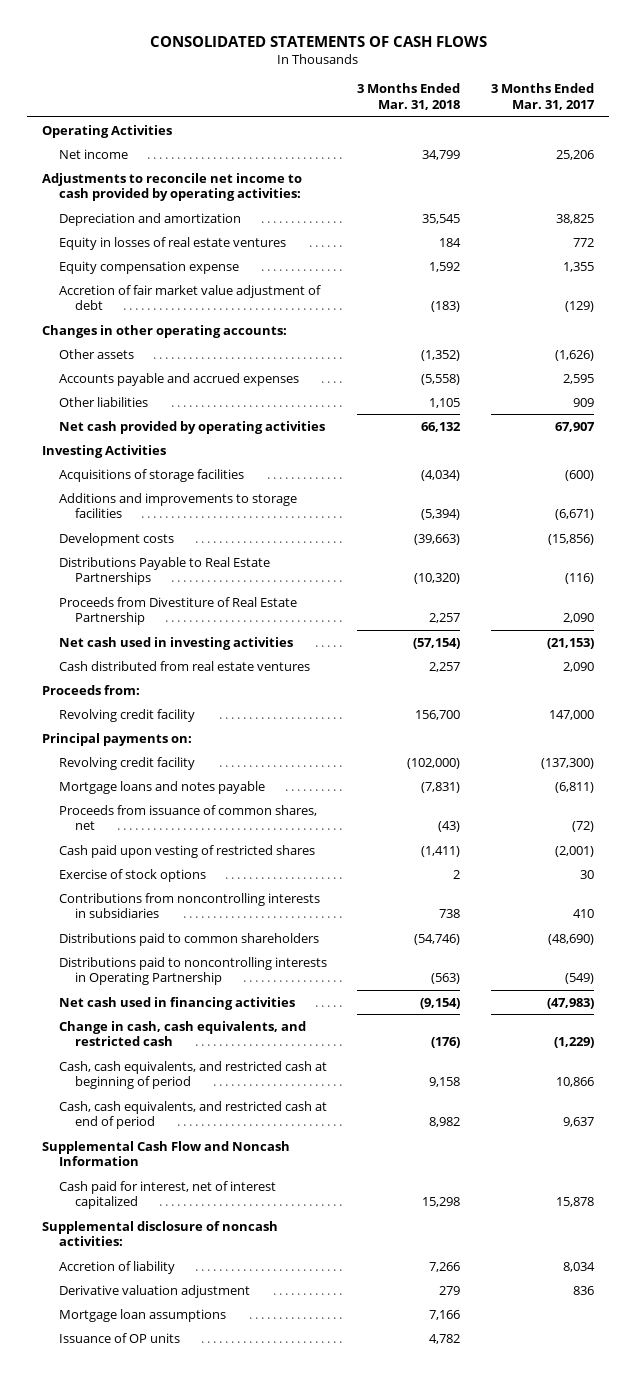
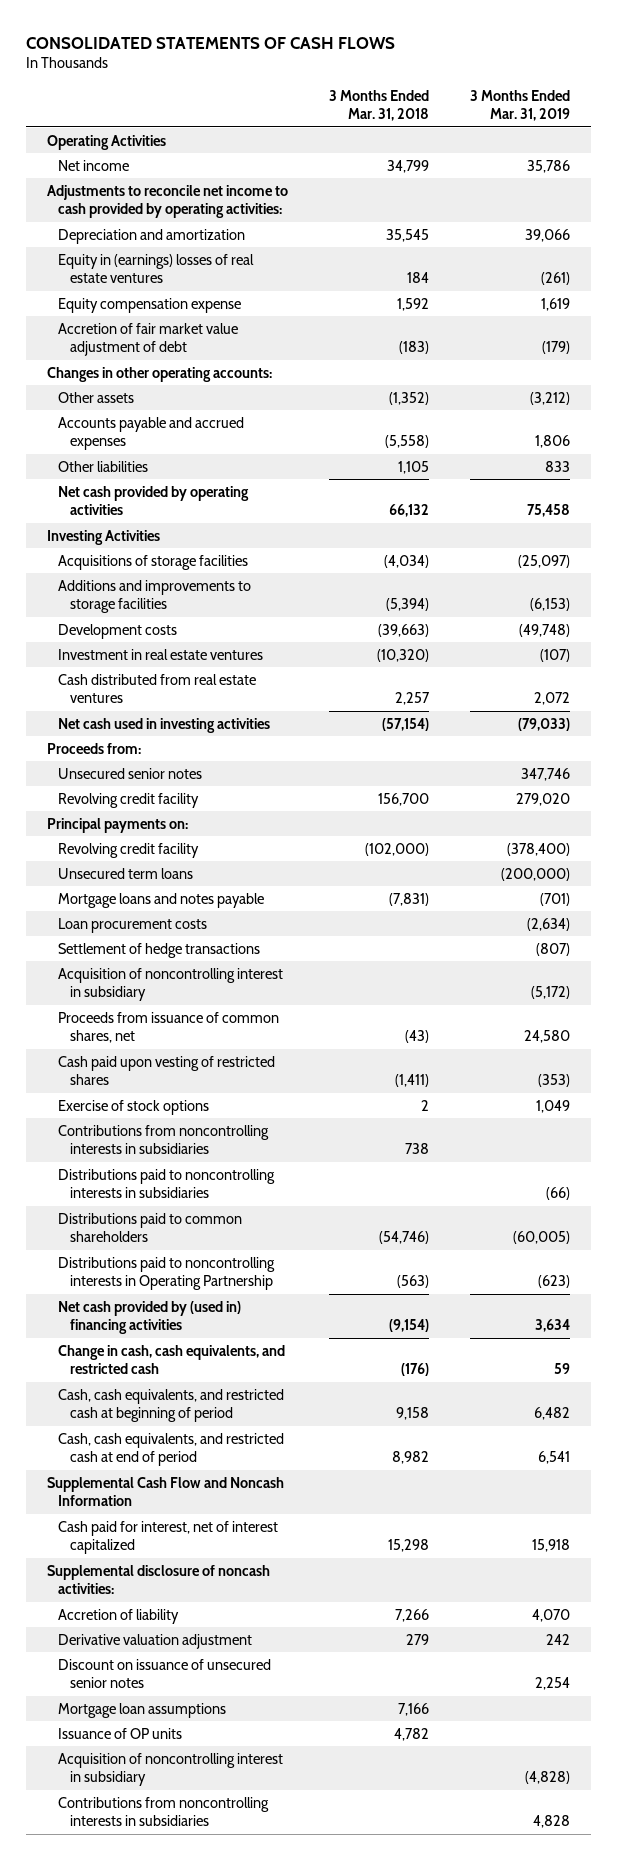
[490,83,595,111] 3 Months Ended Mar. 31, 2017 -> none
none -> [470,89,571,122] 3 Months Ended Mar. 31, 2019
[58,236,286,250] Equity in losses of real estate ventures -> [58,253,255,284] Equity in (earnings) losses of real estate ventures
[58,596,297,626] Proceeds from Divestiture of Real Estate Partnership -> none
[58,556,270,586] Distributions Payable to Real Estate Partnerships -> [58,648,264,660] Investment in real estate ventures
[58,636,293,650] Net cash used in investing activities -> [58,717,271,733] Net cash used in investing activities
none -> [58,767,203,779] Unsecured senior notes
none -> [58,867,194,879] Unsecured term loans
none -> [58,917,208,933] Loan procurement costs
none -> [58,942,261,958] Settlement of hedge transactions
none -> [58,967,284,1002] Acquisition of noncontrolling interest in subsidiary
none -> [58,1168,276,1199] Distributions paid to noncontrolling interests in subsidiaries
[58,996,295,1010] Net cash used in financing activities -> [58,1300,242,1335] Net cash provided by (used in) financing activities
none -> [58,1658,272,1689] Discount on issuance of unsecured senior notes
none -> [58,1752,284,1787] Acquisition of noncontrolling interest in subsidiary
none -> [58,1796,270,1827] Contributions from noncontrolling interests in subsidiaries

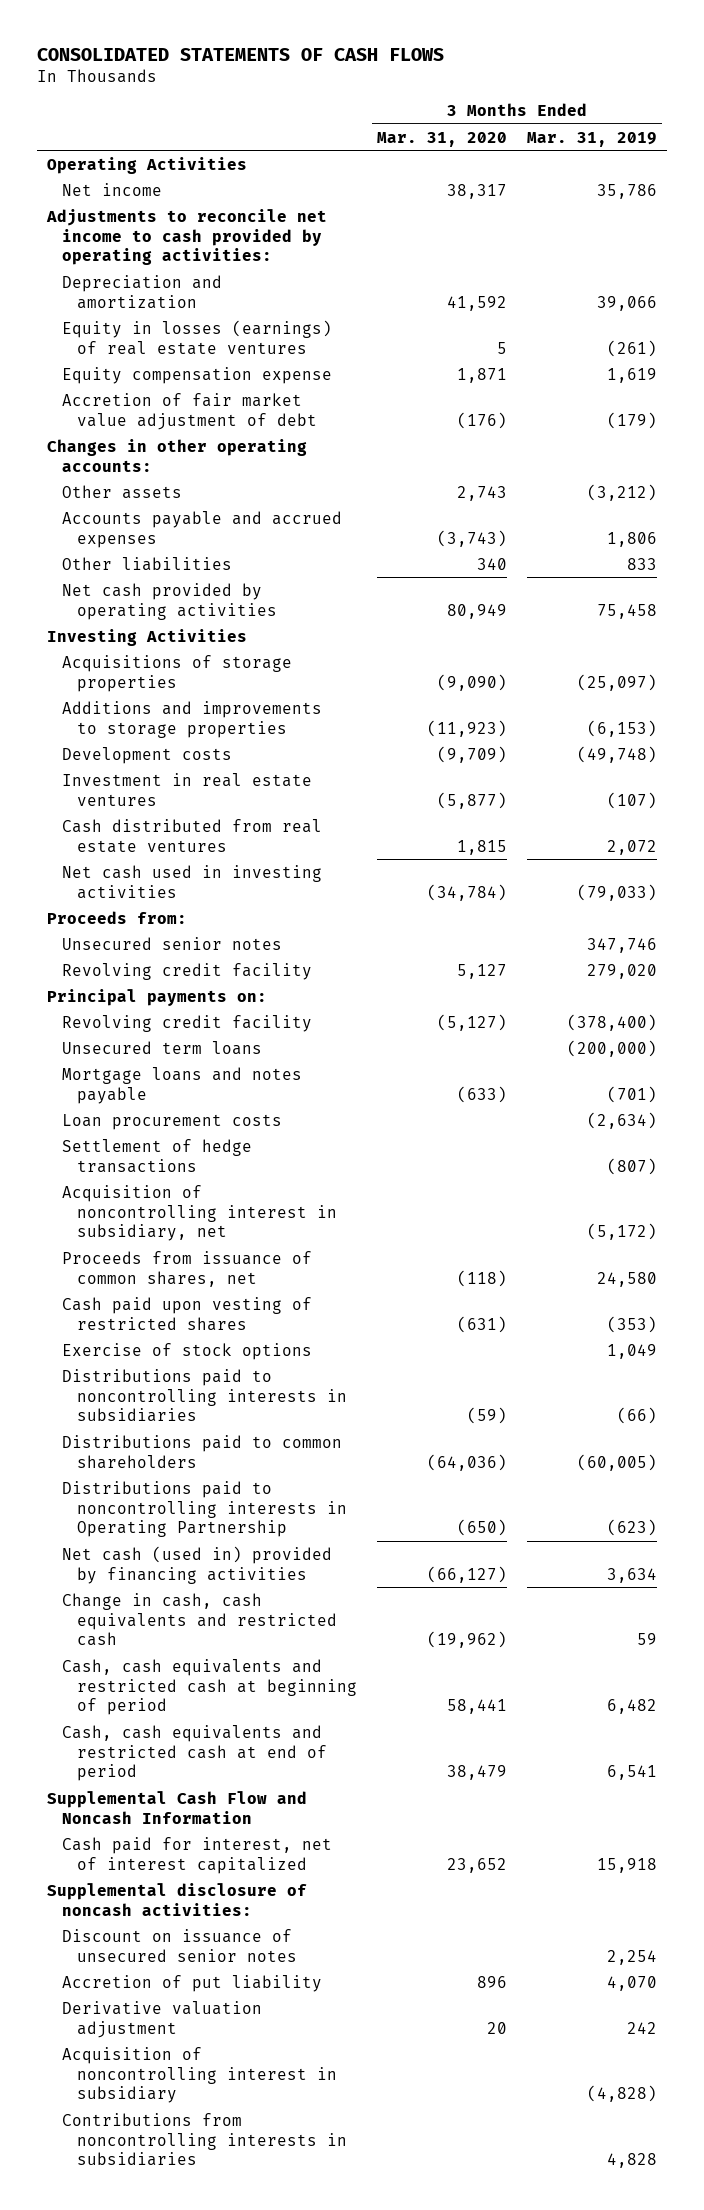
[328,89,429,122] 3 Months Ended Mar. 31, 2018 -> none
none -> [376,131,507,147] Mar. 31, 2020
[58,253,255,284] Equity in (earnings) losses of real estate ventures -> [61,319,332,355] Equity in losses (earnings) of real estate ventures
[58,554,249,570] Acquisitions of storage facilities -> [61,654,292,692] Acquisitions of storage properties
[58,579,252,614] Additions and improvements to storage facilities -> [61,700,322,738] Additions and improvements to storage properties
[58,967,284,1002] Acquisition of noncontrolling interest in subsidiary -> [61,1184,337,1242] Acquisition of noncontrolling interest in subsidiary, net
[58,1124,270,1155] Contributions from noncontrolling interests in subsidiaries -> none
[58,1300,242,1335] Net cash provided by (used in) financing activities -> [61,1545,332,1584] Net cash (used in) provided by financing activities
[58,1344,286,1375] Change in cash, cash equivalents, and restricted cash -> [61,1592,337,1647] Change in cash, cash equivalents and restricted cash
[58,1388,285,1423] Cash, cash equivalents, and restricted cash at beginning of period -> [61,1658,357,1716] Cash, cash equivalents and restricted cash at beginning of period
[58,1432,285,1467] Cash, cash equivalents, and restricted cash at end of period -> [61,1724,327,1782] Cash, cash equivalents and restricted cash at end of period
[58,1608,180,1624] Accretion of liability -> none
[58,1702,227,1718] Mortgage loan assumptions -> none
[58,1727,183,1739] Issuance of OP units -> none
none -> [61,1974,322,1992] Accretion of put liability
[58,1633,253,1649] Derivative valuation adjustment -> [61,2000,262,2038] Derivative valuation adjustment

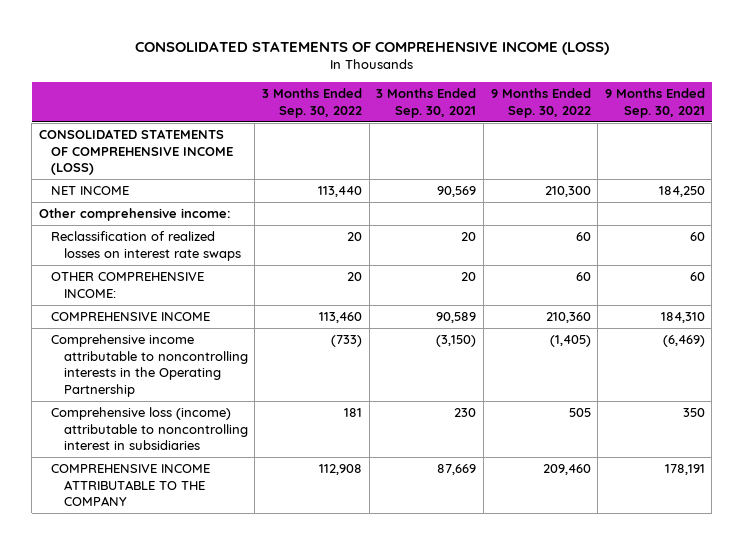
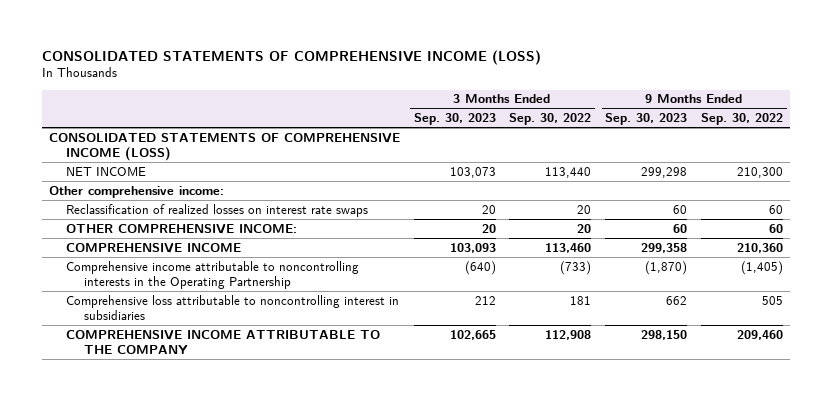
[376,88,477,118] 3 Months Ended Sep. 30, 2021 -> none
[604,88,705,118] 9 Months Ended Sep. 30, 2021 -> none
none -> [413,112,496,125] Sep. 30, 2023
none -> [605,112,688,125] Sep. 30, 2023
[51,407,248,451] Comprehensive loss (income) attributable to noncontrolling interest in subsidiaries -> [66,294,400,320] Comprehensive loss attributable to noncontrolling interest in subsidiaries

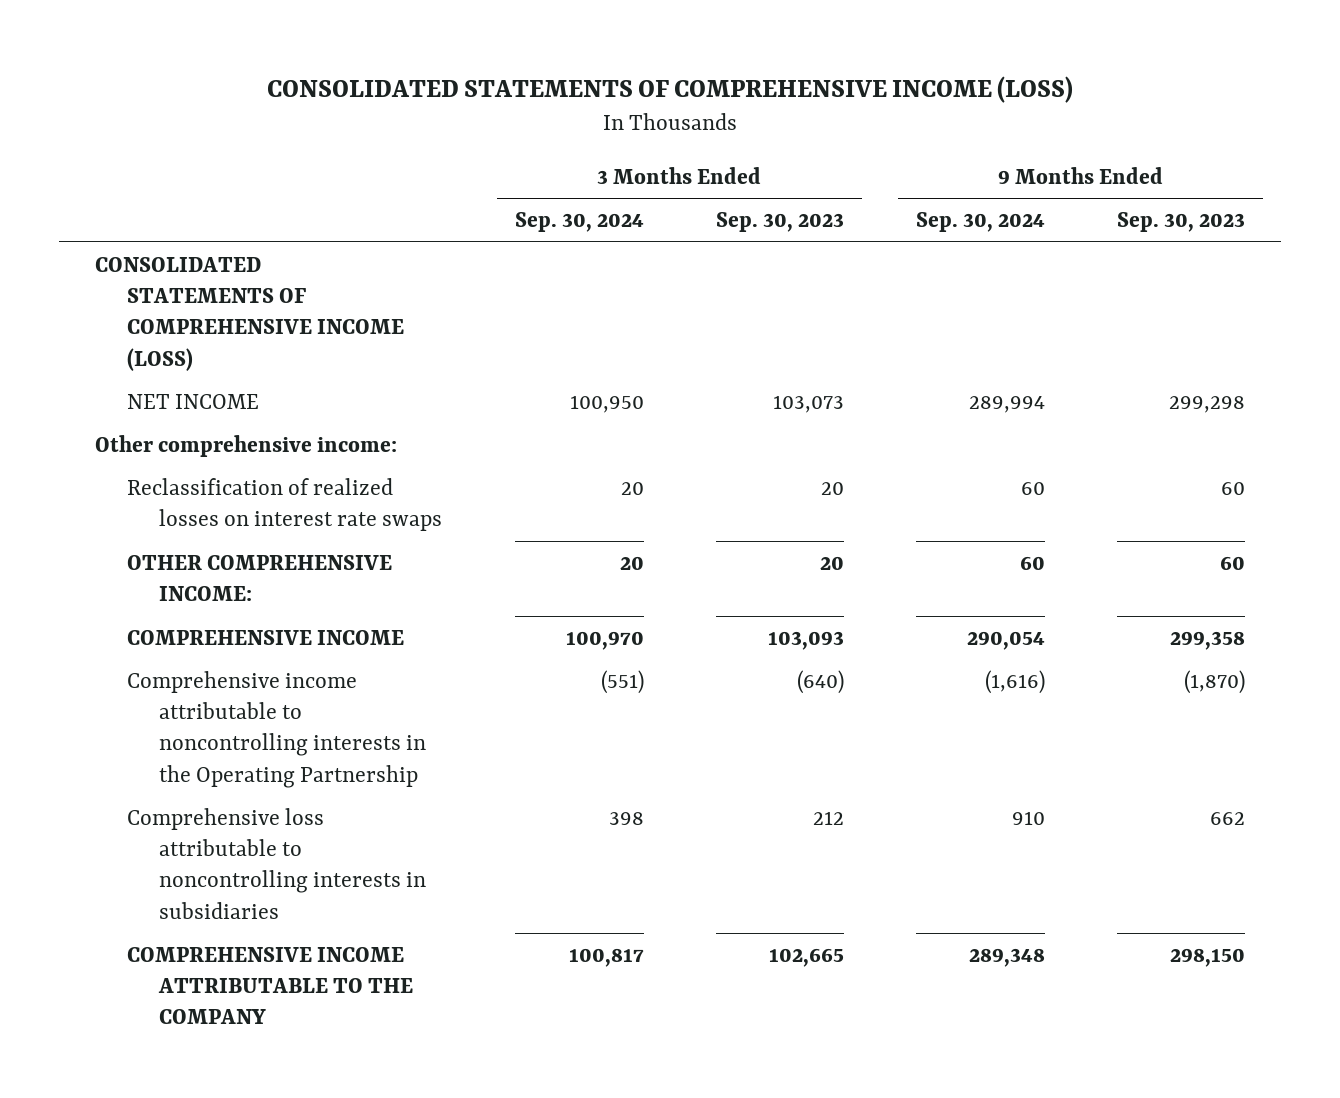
[509,112,592,125] Sep. 30, 2022 -> none
[701,112,784,125] Sep. 30, 2022 -> none
none -> [514,212,644,233] Sep. 30, 2024
none -> [916,212,1046,233] Sep. 30, 2024
[66,294,400,320] Comprehensive loss attributable to noncontrolling interest in subsidiaries -> [127,807,427,919] Comprehensive loss attributable to noncontrolling interests in subsidiaries

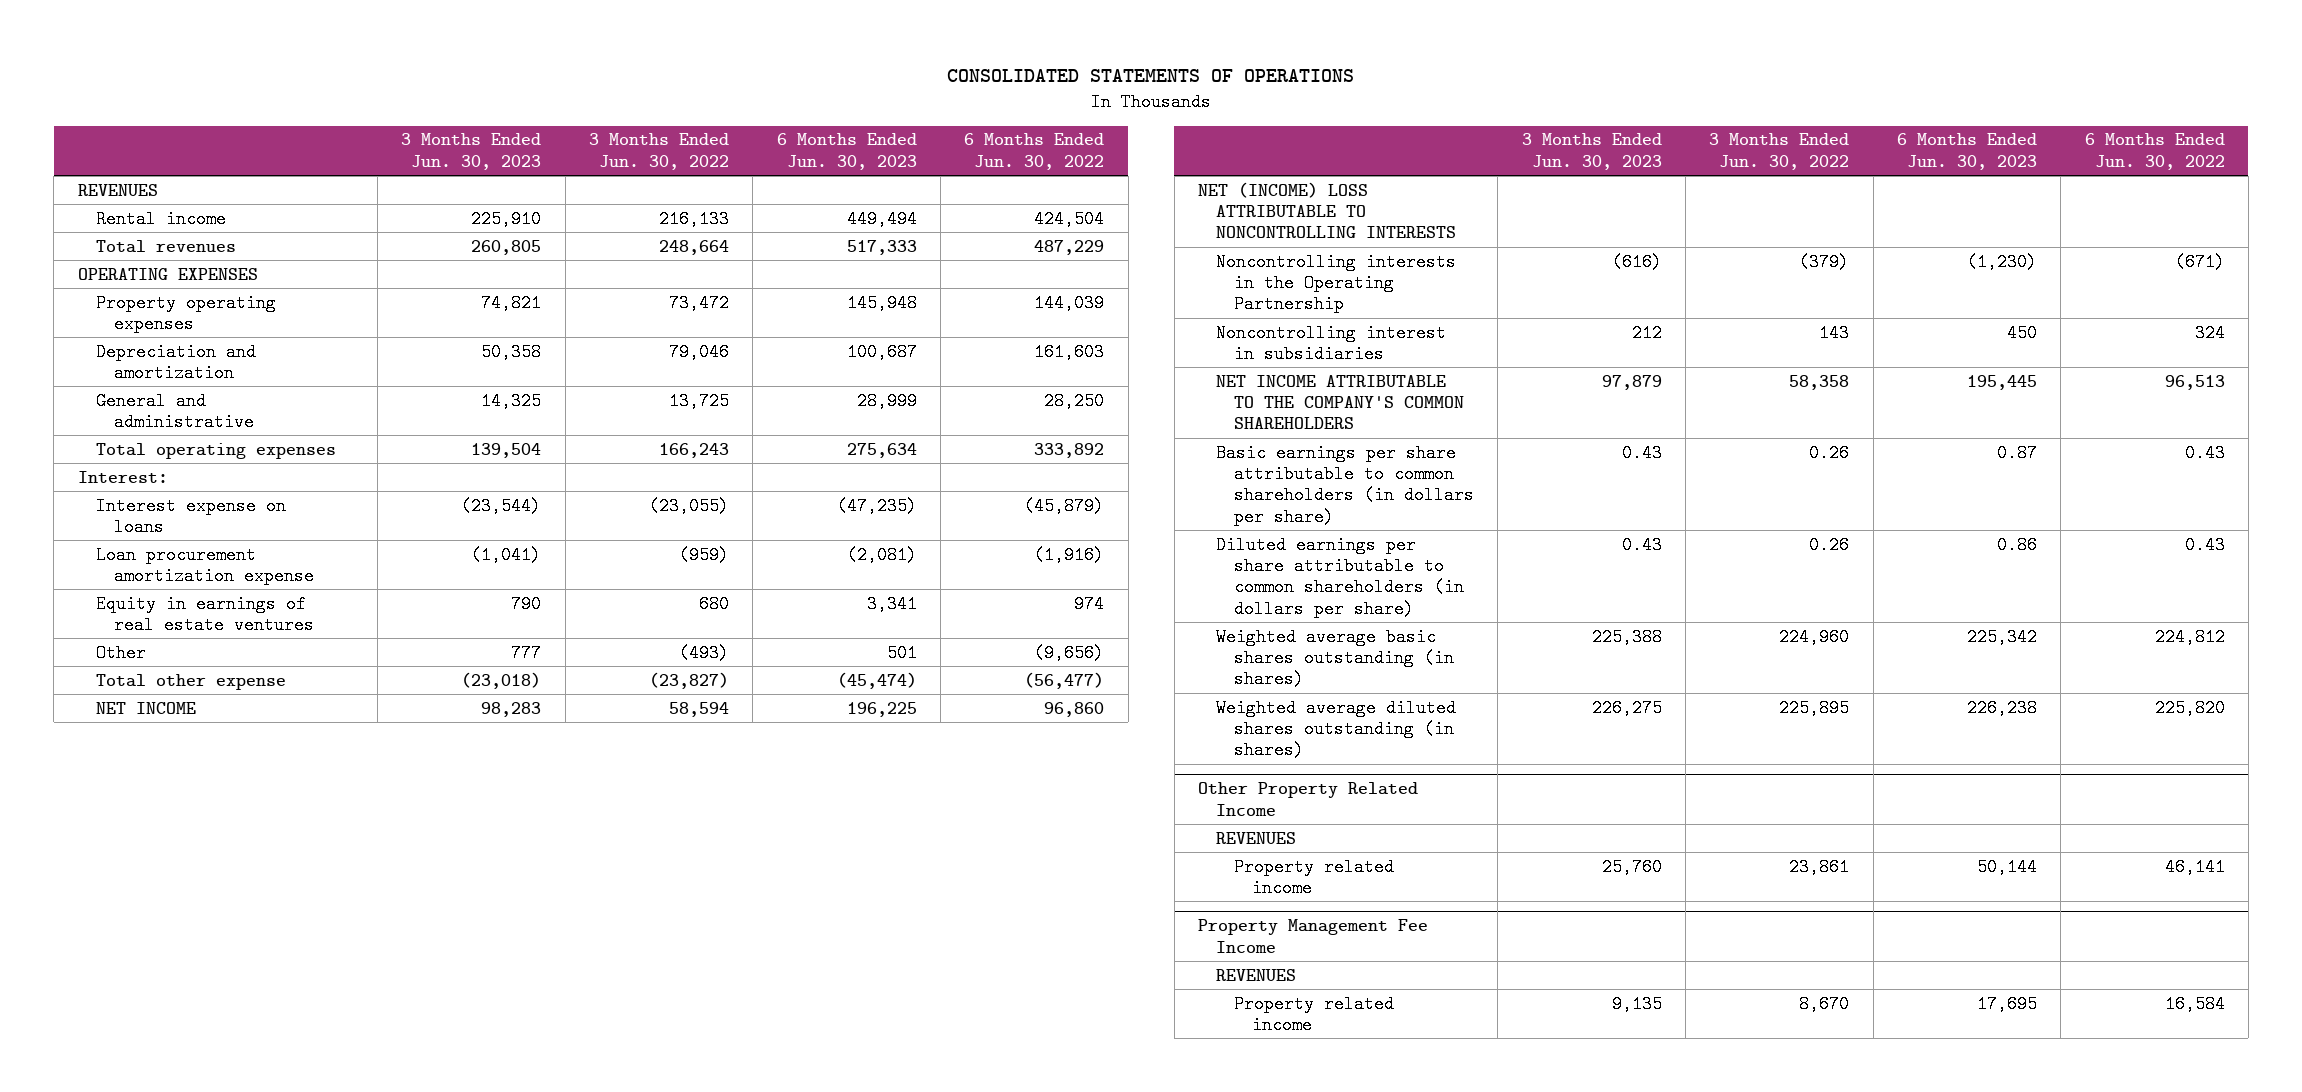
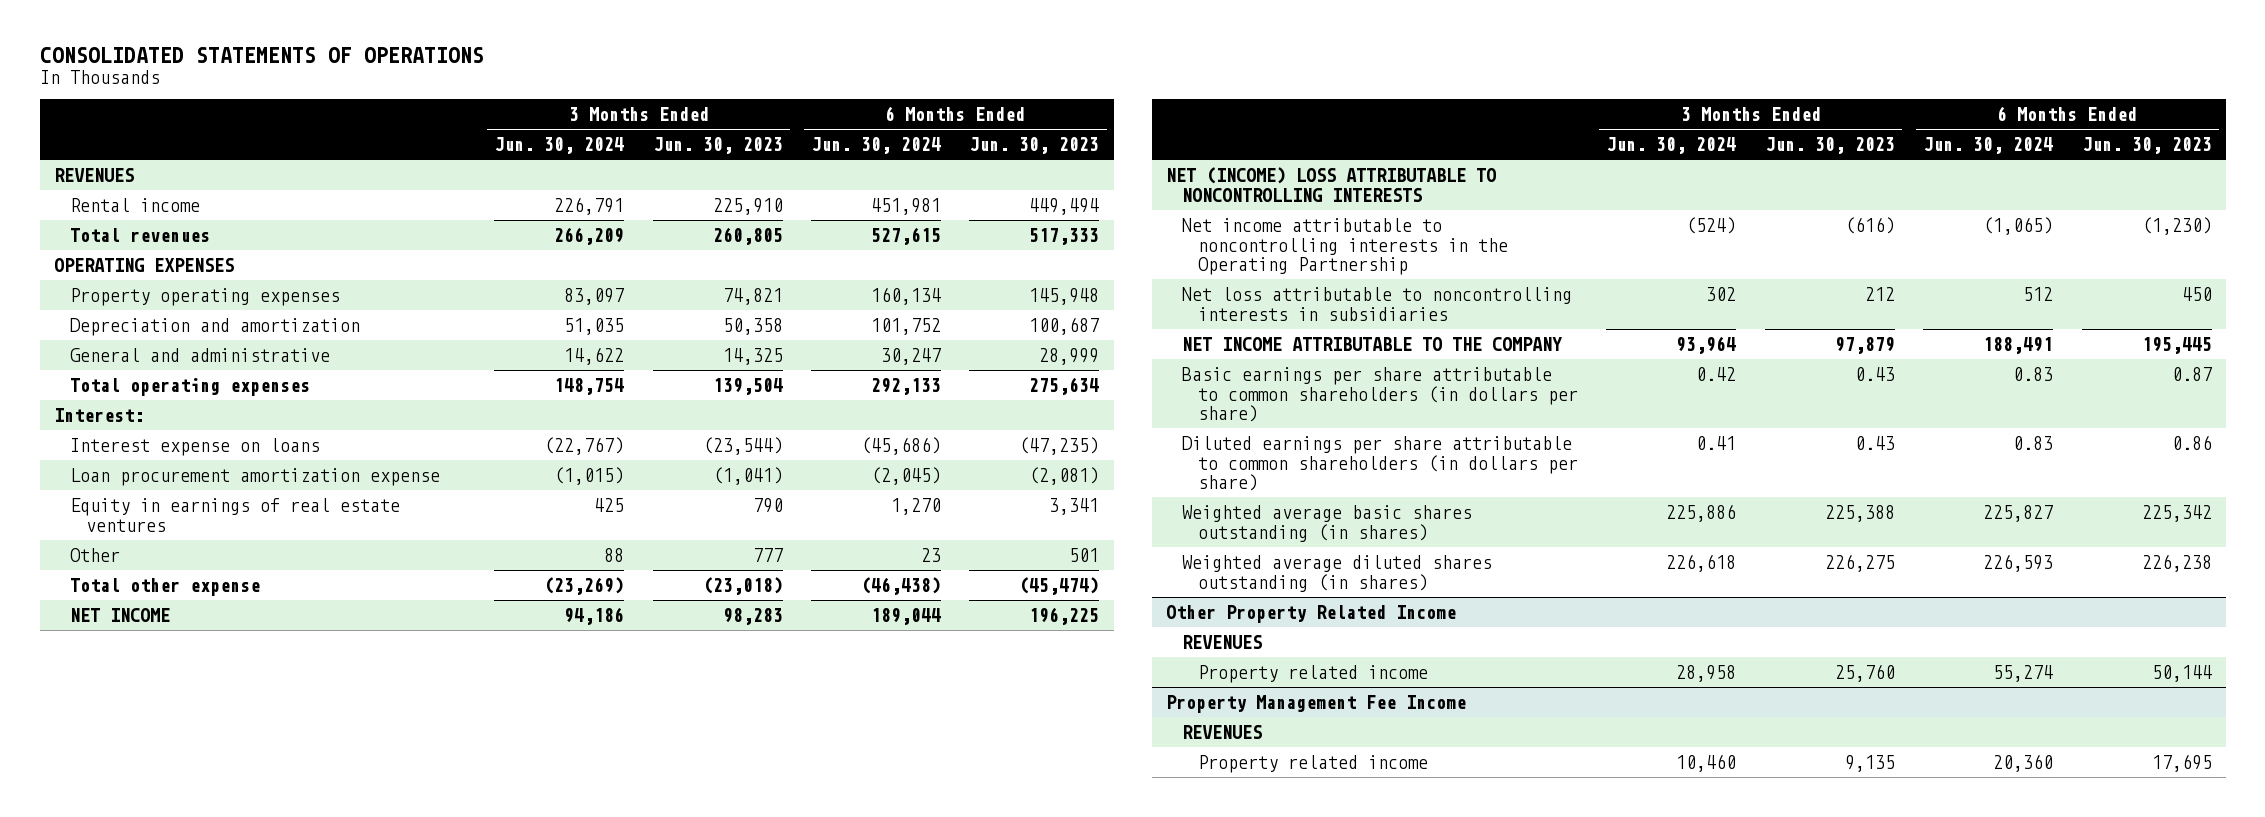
[589,133,730,170] 3 Months Ended Jun. 30, 2022 -> none
[964,133,1105,170] 6 Months Ended Jun. 30, 2022 -> none
none -> [494,137,625,155] Jun. 30, 2024
none -> [811,137,942,155] Jun. 30, 2024
[1215,252,1456,314] Noncontrolling interests in the Operating Partnership -> [1181,218,1509,276] Net income attributable to noncontrolling interests in the Operating Partnership
[1215,323,1446,364] Noncontrolling interest in subsidiaries -> [1181,287,1572,321] Net loss attributable to noncontrolling interests in subsidiaries
[1215,374,1465,430] NET INCOME ATTRIBUTABLE TO THE COMPANY'S COMMON SHAREHOLDERS -> [1181,337,1562,352] NET INCOME ATTRIBUTABLE TO THE COMPANY

